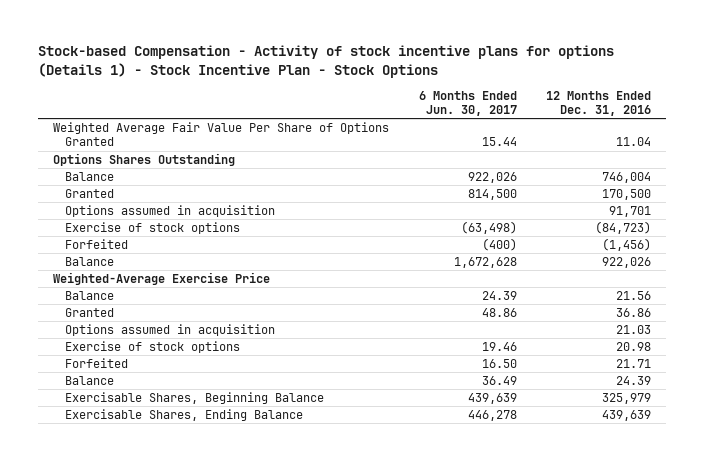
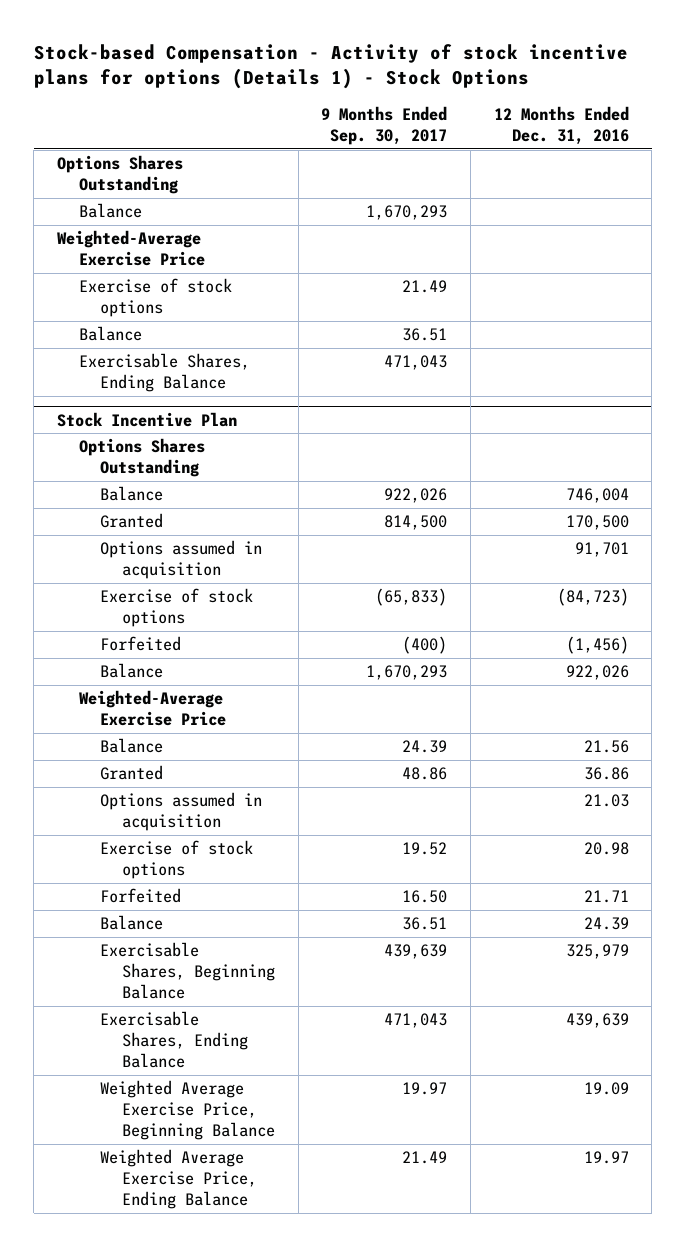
[37,45,614,78] Stock-based Compensation - Activity of stock incentive plans for options (Details 1) - Stock Incentive Plan - Stock Options -> [33,44,628,90] Stock-based Compensation - Activity of stock incentive plans for options (Details 1) - Stock Options
[418,90,517,117] 6 Months Ended Jun. 30, 2017 -> none
none -> [321,105,448,145] 9 Months Ended Sep. 30, 2017
[52,122,389,147] Weighted Average Fair Value Per Share of Options Granted -> none
none -> [78,203,142,219] Balance
none -> [57,230,205,267] Weighted-Average Exercise Price
none -> [78,278,232,318] Exercise of stock options
none -> [78,326,142,342] Balance
none -> [78,353,250,393] Exercisable Shares, Ending Balance
none -> [57,411,238,427] Stock Incentive Plan
none -> [78,438,205,478] Options Shares Outstanding
none -> [100,1080,276,1141] Weighted Average Exercise Price, Beginning Balance
none -> [100,1149,258,1210] Weighted Average Exercise Price, Ending Balance

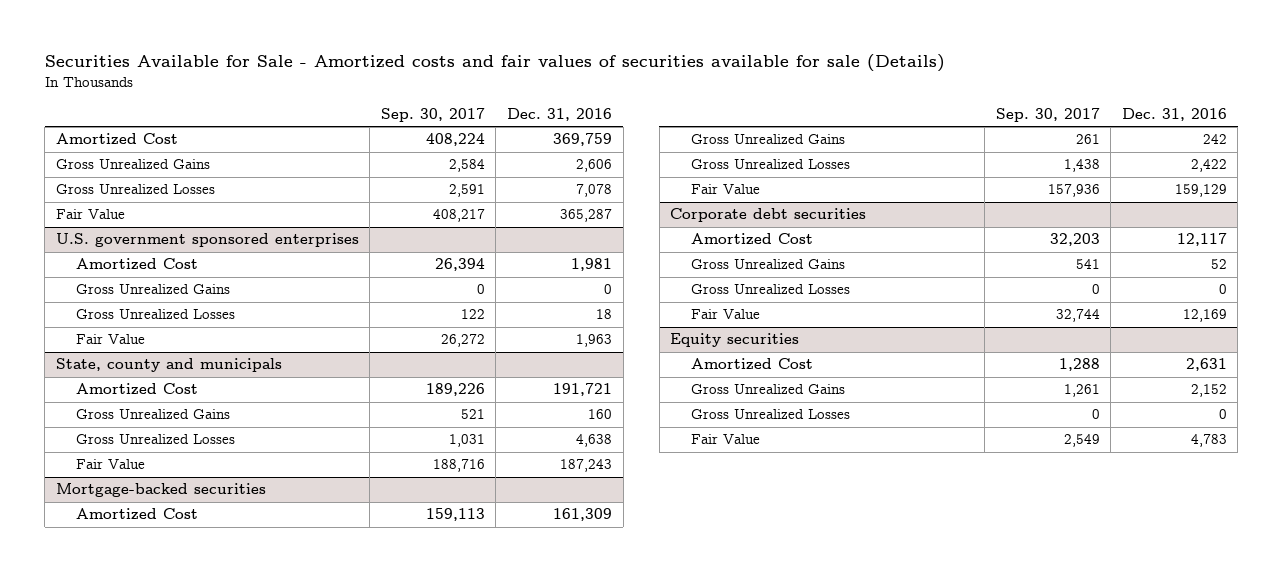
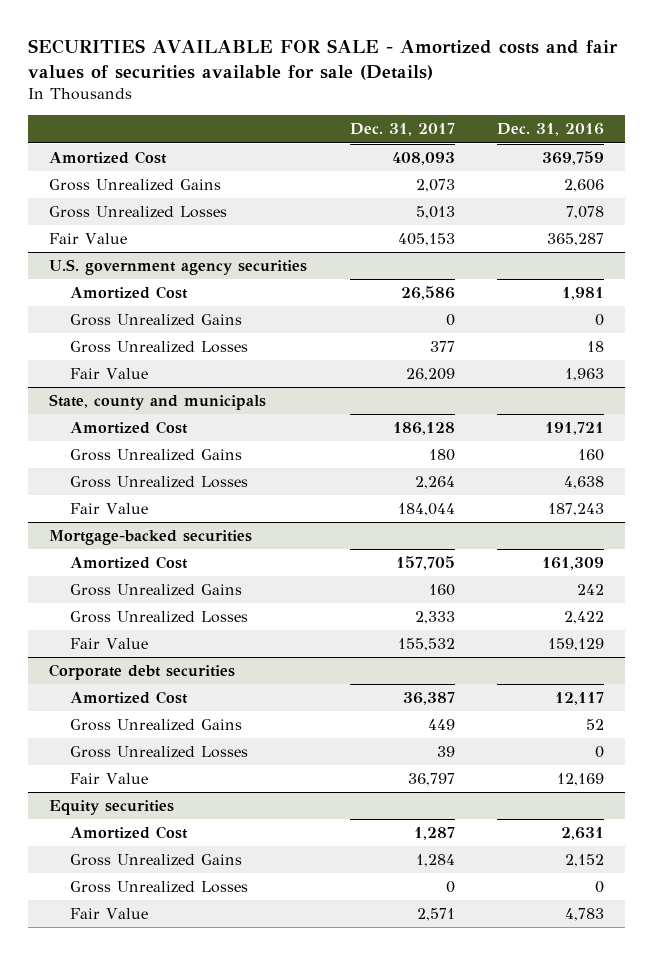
[44,54,945,73] Securities Available for Sale - Amortized costs and fair values of securities available for sale (Details) -> [28,39,619,80] SECURITIES AVAILABLE FOR SALE - Amortized costs and fair values of securities available for sale (Details)
[380,108,485,123] Sep. 30, 2017 -> none
none -> [349,123,455,137] Dec. 31, 2017
[55,233,359,248] U.S. government sponsored enterprises -> [49,259,308,276] U.S. government agency securities

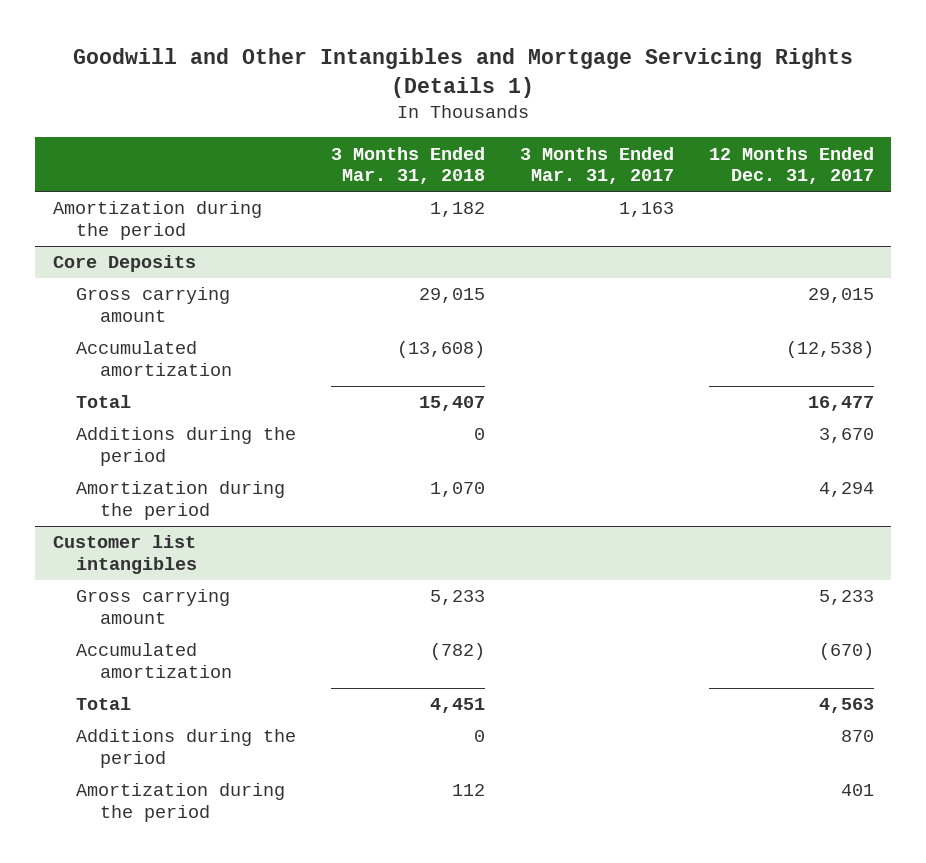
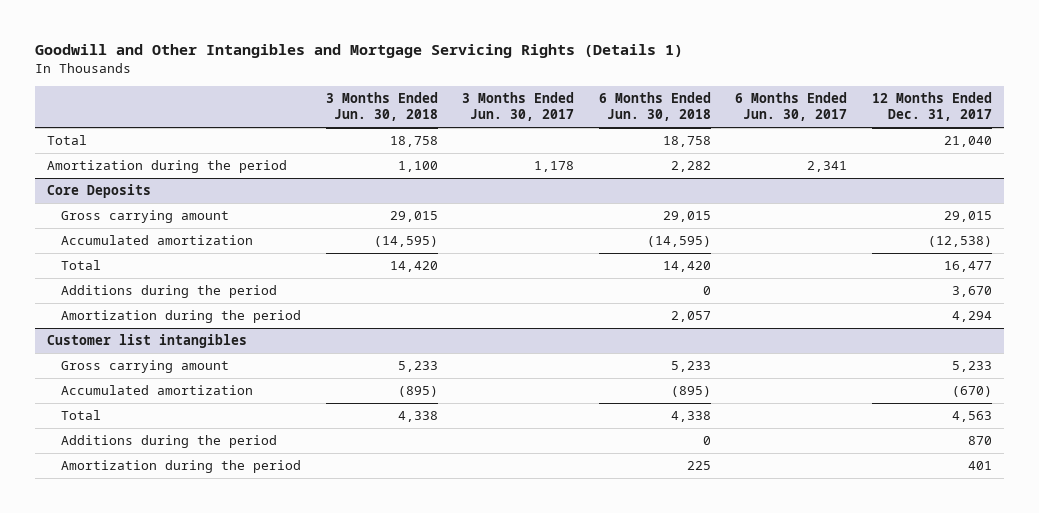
[331,146,486,185] 3 Months Ended Mar. 31, 2018 -> none
[519,146,674,185] 3 Months Ended Mar. 31, 2017 -> none
none -> [325,92,438,122] 3 Months Ended Jun. 30, 2018
none -> [462,92,575,122] 3 Months Ended Jun. 30, 2017
none -> [598,92,711,122] 6 Months Ended Jun. 30, 2018
none -> [735,92,848,122] 6 Months Ended Jun. 30, 2017
none -> [47,135,88,146] Total

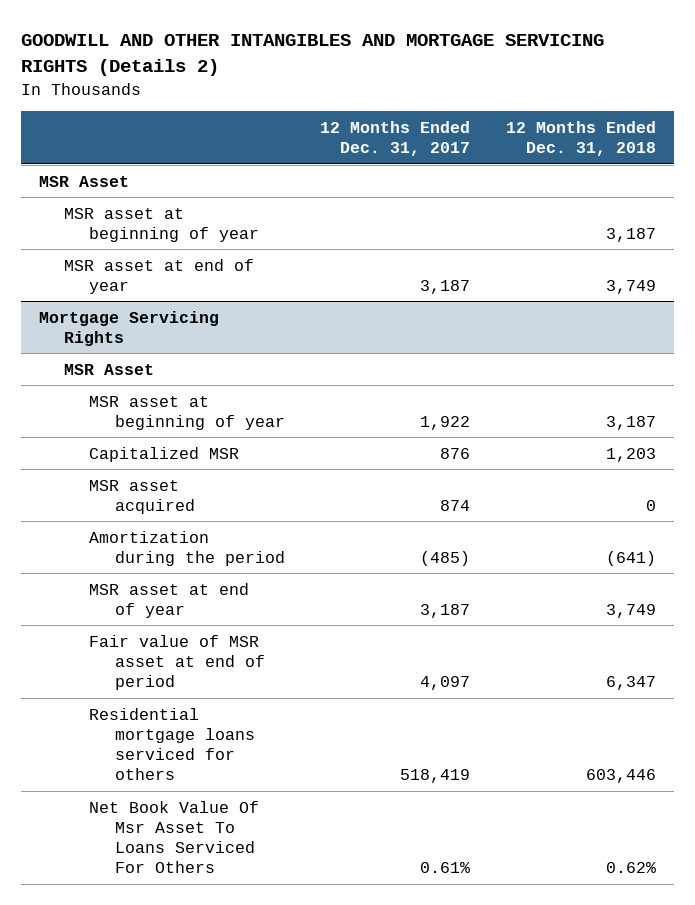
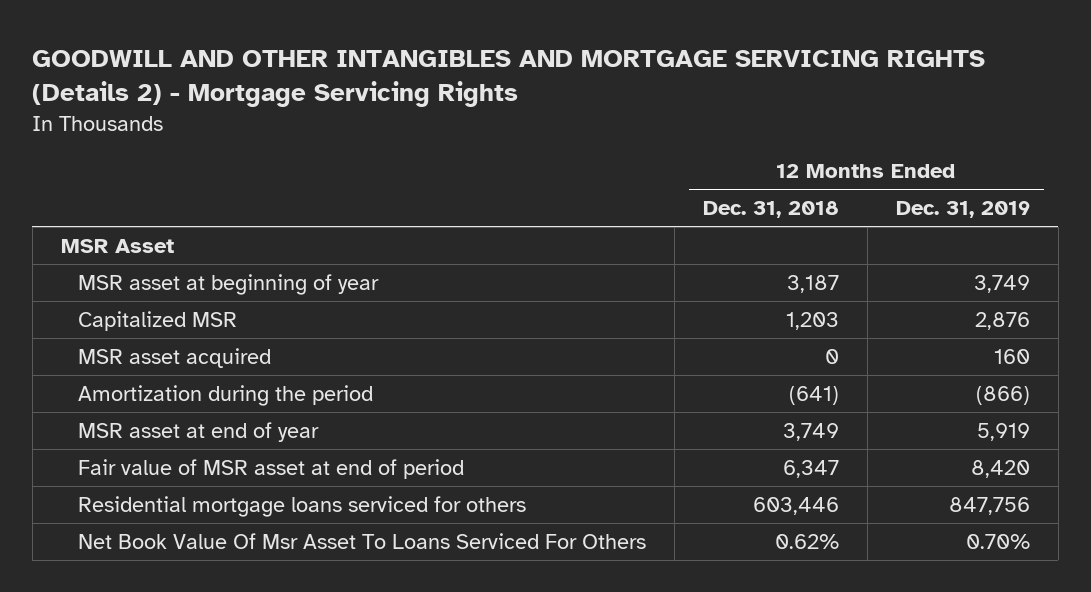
[20,34,604,77] GOODWILL AND OTHER INTANGIBLES AND MORTGAGE SERVICING RIGHTS (Details 2) -> [32,49,986,107] GOODWILL AND OTHER INTANGIBLES AND MORTGAGE SERVICING RIGHTS (Details 2) - Mortgage Servicing Rights
[320,120,471,157] 12 Months Ended Dec. 31, 2017 -> none
none -> [895,201,1030,219] Dec. 31, 2019
[63,258,254,294] MSR asset at end of year -> none
[38,310,219,346] Mortgage Servicing Rights -> none
[63,363,154,375] MSR Asset -> none
[89,395,285,430] MSR asset at beginning of year -> none

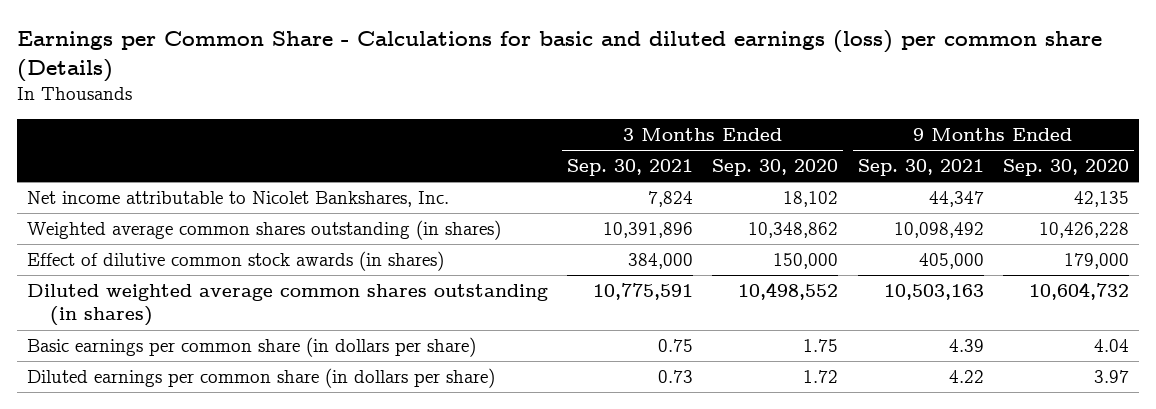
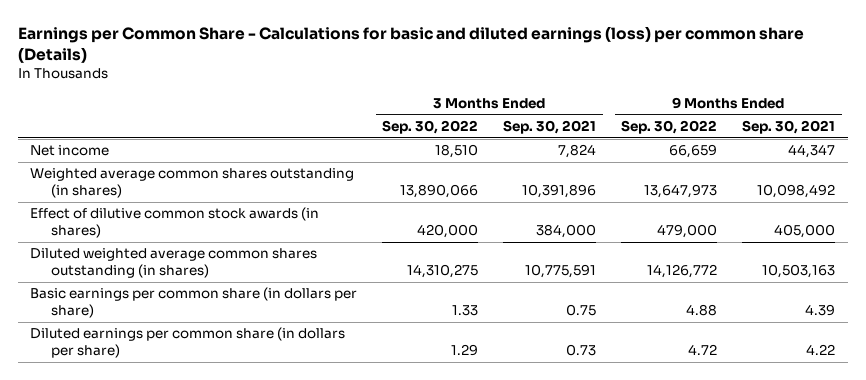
[712,159,839,177] Sep. 30, 2020 -> none
[1002,159,1129,177] Sep. 30, 2020 -> none
none -> [382,120,479,135] Sep. 30, 2022
none -> [621,120,718,135] Sep. 30, 2022
[27,191,450,208] Net income attributable to Nicolet Bankshares, Inc. -> [30,145,110,157] Net income

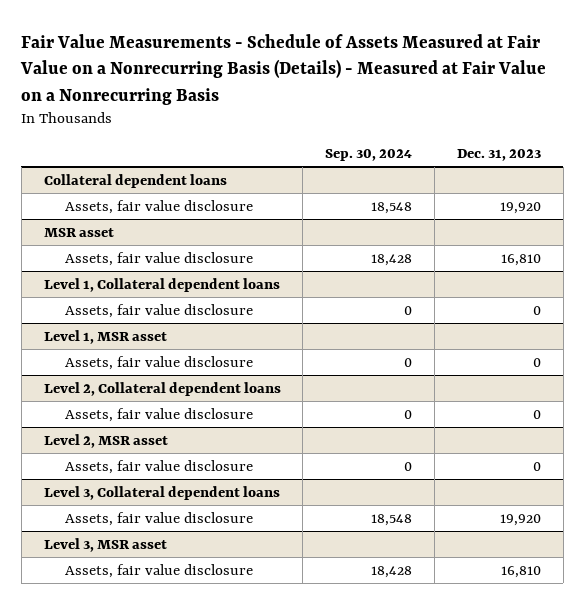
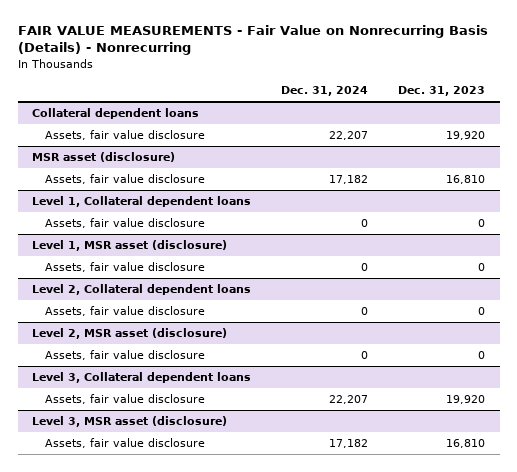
[20,33,547,105] Fair Value Measurements - Schedule of Assets Measured at Fair Value on a Nonrecurring Basis (Details) - Measured at Fair Value on a Nonrecurring Basis -> [17,24,488,56] FAIR VALUE MEASUREMENTS - Fair Value on Nonrecurring Basis (Details) - Nonrecurring
[325,149,413,162] Sep. 30, 2024 -> none
none -> [281,85,369,96] Dec. 31, 2024
[43,227,114,237] MSR asset -> [32,152,176,163] MSR asset (disclosure)
[43,329,167,344] Level 1, MSR asset -> [32,240,228,252] Level 1, MSR asset (disclosure)
[43,433,168,448] Level 2, MSR asset -> [32,328,228,340] Level 2, MSR asset (disclosure)
[43,537,167,552] Level 3, MSR asset -> [32,416,228,428] Level 3, MSR asset (disclosure)

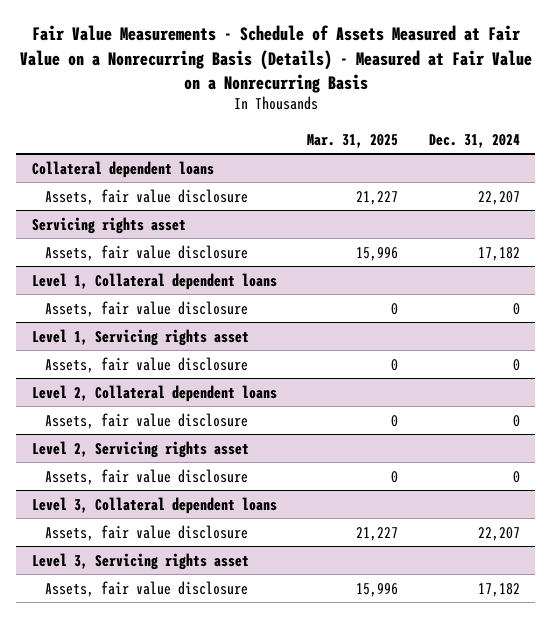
[17,24,488,56] FAIR VALUE MEASUREMENTS - Fair Value on Nonrecurring Basis (Details) - Nonrecurring -> [19,25,532,93] Fair Value Measurements - Schedule of Assets Measured at Fair Value on a Nonrecurring Basis (Details) - Measured at Fair Value on a Nonrecurring Basis
[397,85,485,96] Dec. 31, 2023 -> none
none -> [307,133,399,148] Mar. 31, 2025
[32,152,176,163] MSR asset (disclosure) -> [31,216,186,234] Servicing rights asset
[32,240,228,252] Level 1, MSR asset (disclosure) -> none
none -> [31,328,249,346] Level 1, Servicing rights asset
[32,328,228,340] Level 2, MSR asset (disclosure) -> none
none -> [31,440,249,458] Level 2, Servicing rights asset
[32,416,228,428] Level 3, MSR asset (disclosure) -> none
none -> [31,552,249,570] Level 3, Servicing rights asset

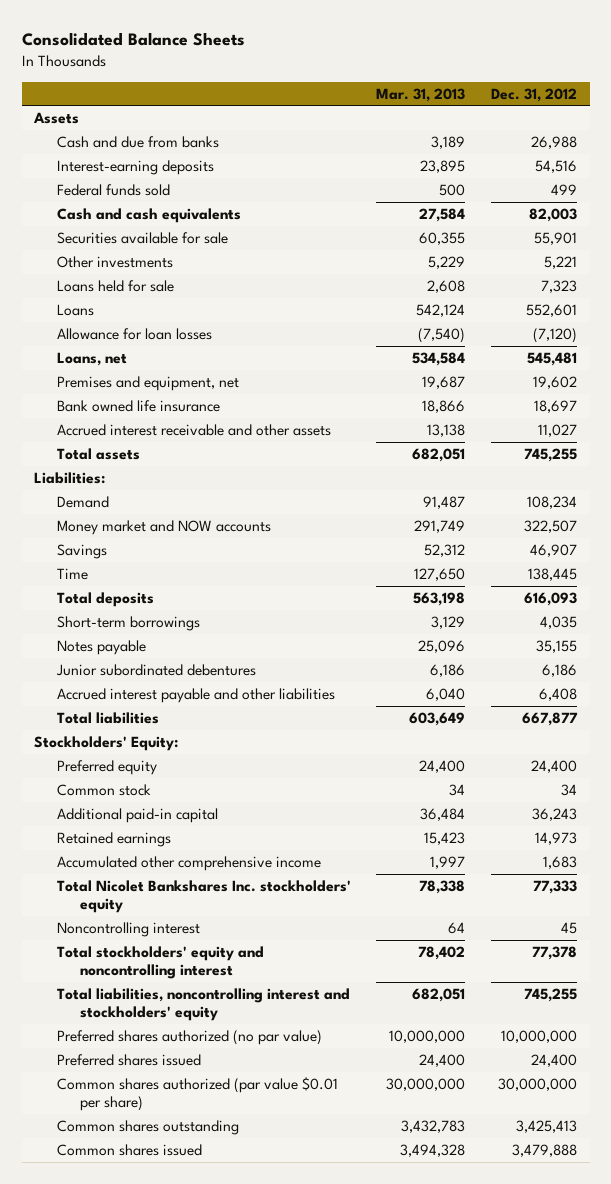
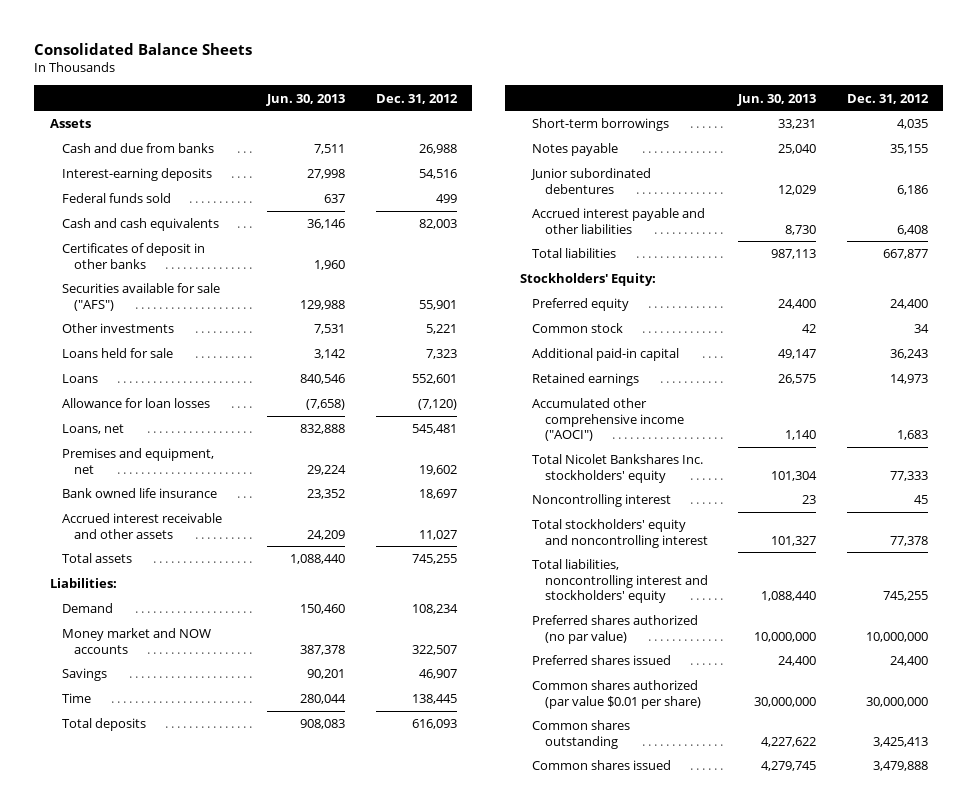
[376,87,466,102] Mar. 31, 2013 -> none
none -> [266,93,346,106] Jun. 30, 2013
none -> [61,243,205,269] Certificates of deposit in other banks
[57,231,229,244] Securities available for sale -> [61,283,220,311] Securities available for sale ("AFS")
[57,855,322,871] Accumulated other comprehensive income -> [532,398,684,441] Accumulated other comprehensive income ("AOCI")

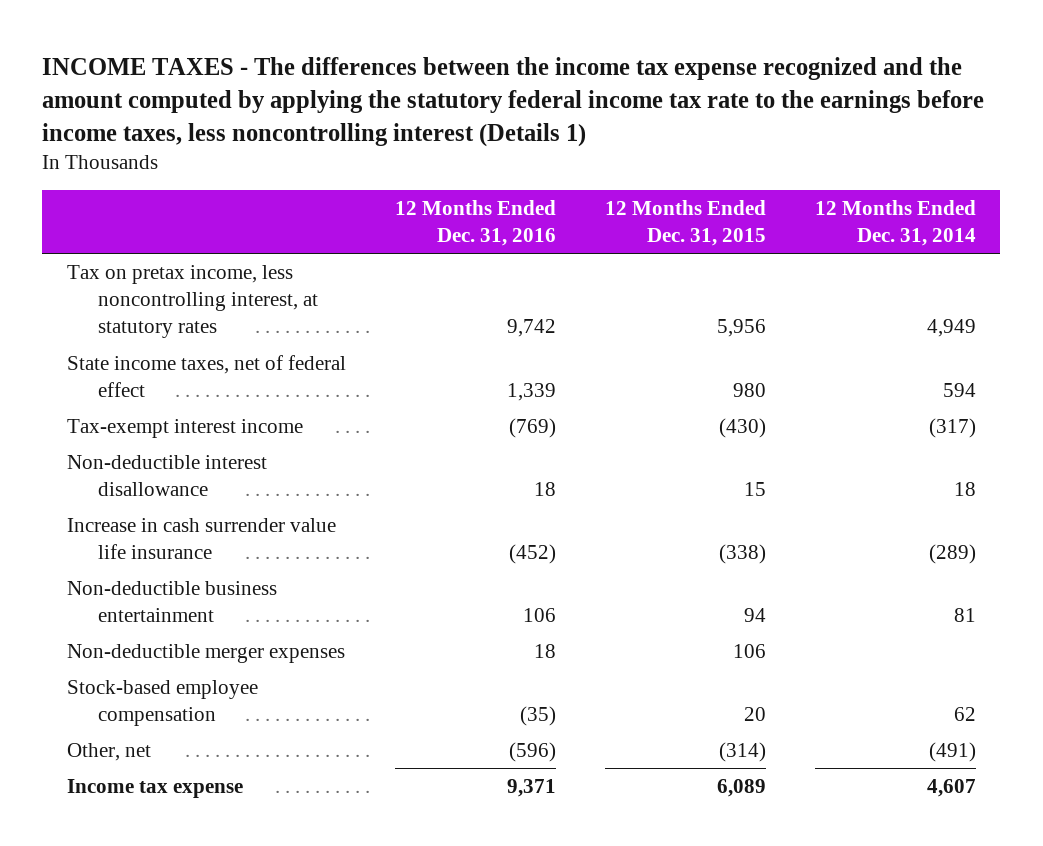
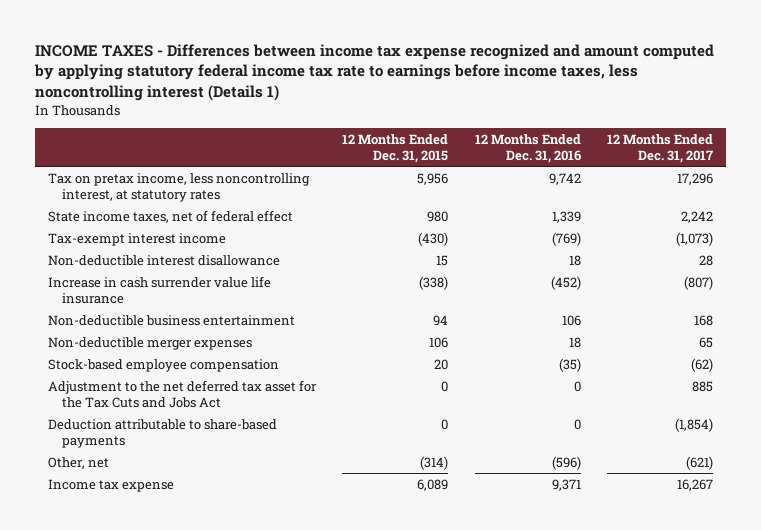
[42,57,985,147] INCOME TAXES - The differences between the income tax expense recognized and the amount computed by applying the statutory federal income tax rate to the earnings before income taxes, less noncontrolling interest (Details 1) -> [33,43,714,101] INCOME TAXES - Differences between income tax expense recognized and amount computed by applying statutory federal income tax rate to earnings before income taxes, less noncontrolling interest (Details 1)
[814,200,976,247] 12 Months Ended Dec. 31, 2014 -> none
none -> [607,133,714,163] 12 Months Ended Dec. 31, 2017
none -> [48,379,318,408] Adjustment to the net deferred tax asset for the Tax Cuts and Jobs Act
none -> [48,418,278,448] Deduction attributable to share-based payments

